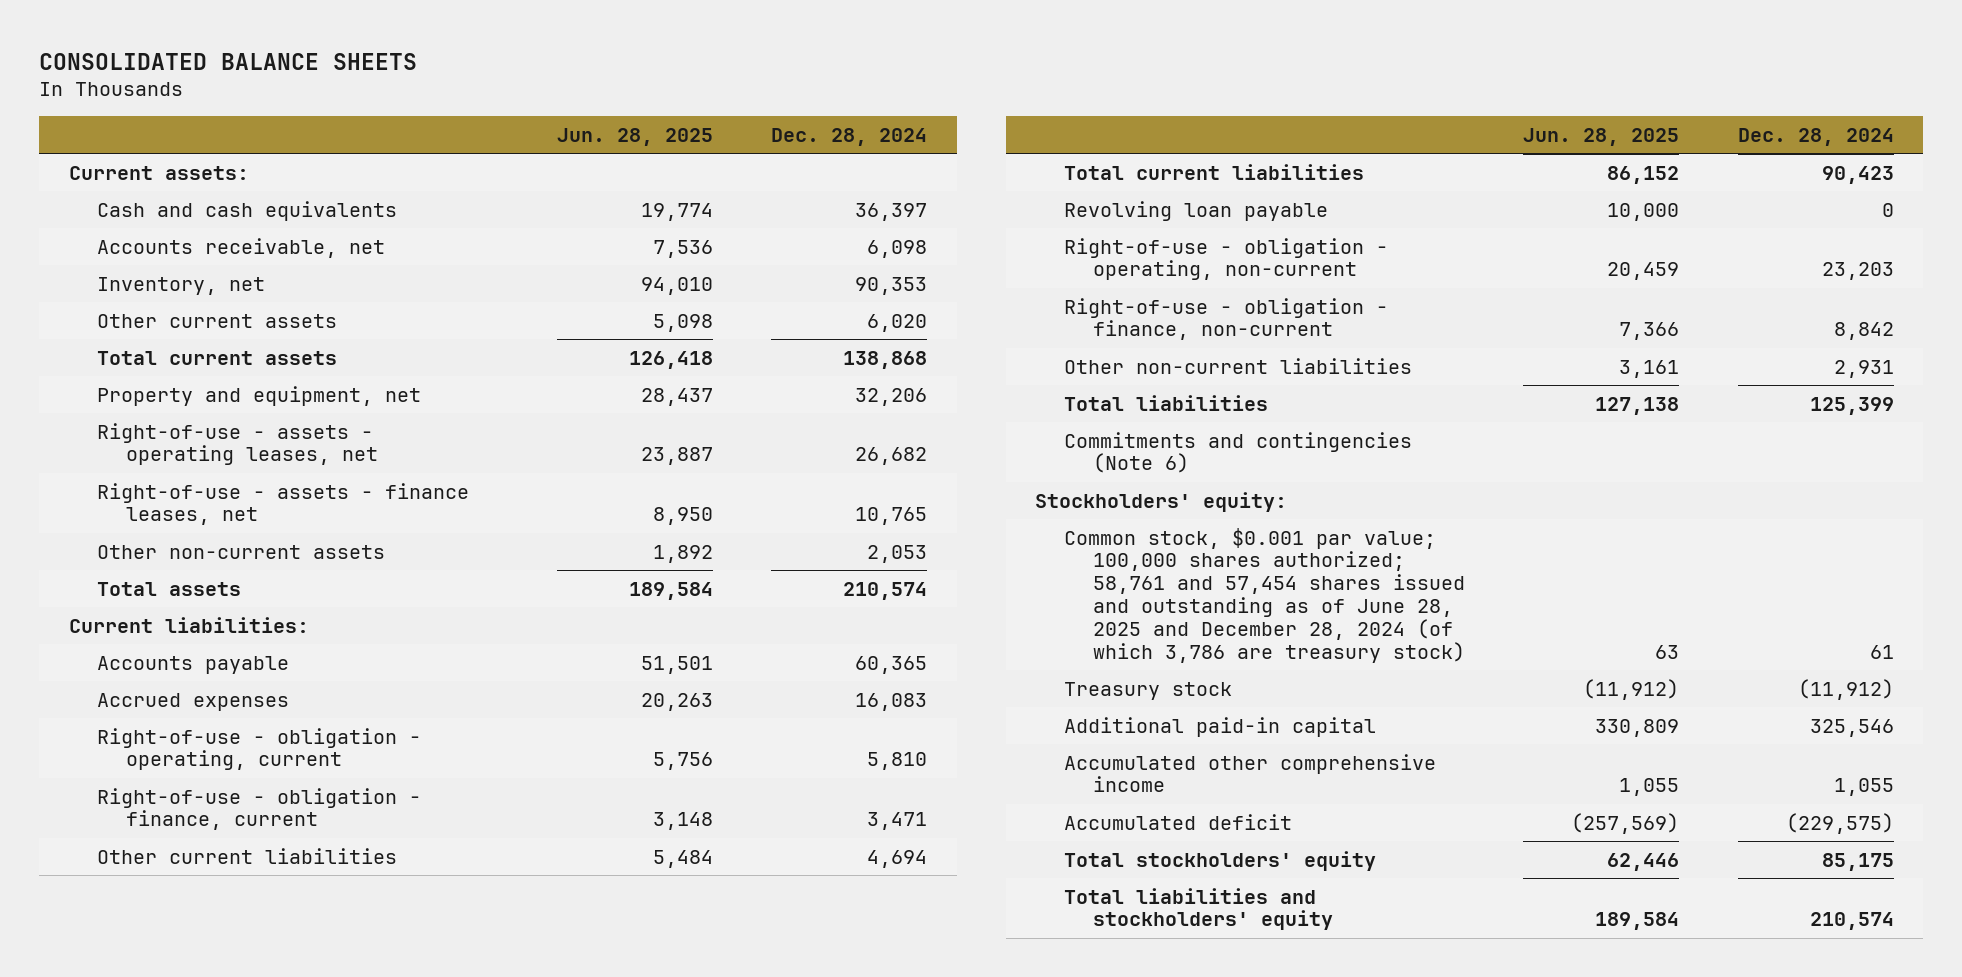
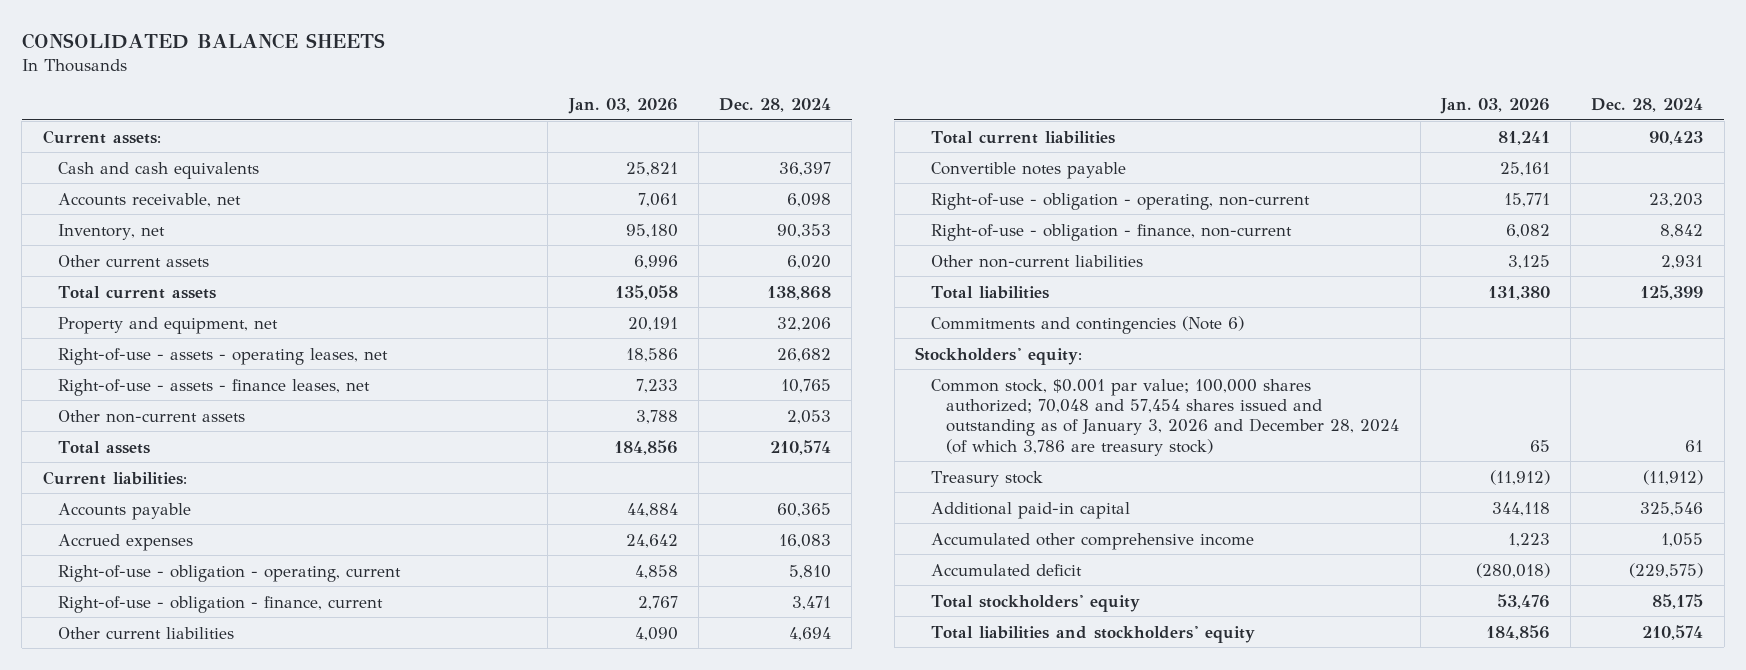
[556,127,713,146] Jun. 28, 2025 -> none
none -> [567,97,678,114] Jan. 03, 2026
[1063,200,1328,221] Revolving loan payable -> none
none -> [930,161,1126,179] Convertible notes payable
[1063,527,1465,663] Common stock, $0.001 par value; 100,000 shares authorized; 58,761 and 57,454 shares issued and outstanding as of June 28, 2025 and December 28, 2024 (of which 3,786 are treasury stock) -> [930,378,1400,456] Common stock, $0.001 par value; 100,000 shares authorized; 70,048 and 57,454 shares issued and outstanding as of January 3, 2026 and December 28, 2024 (of which 3,786 are treasury stock)

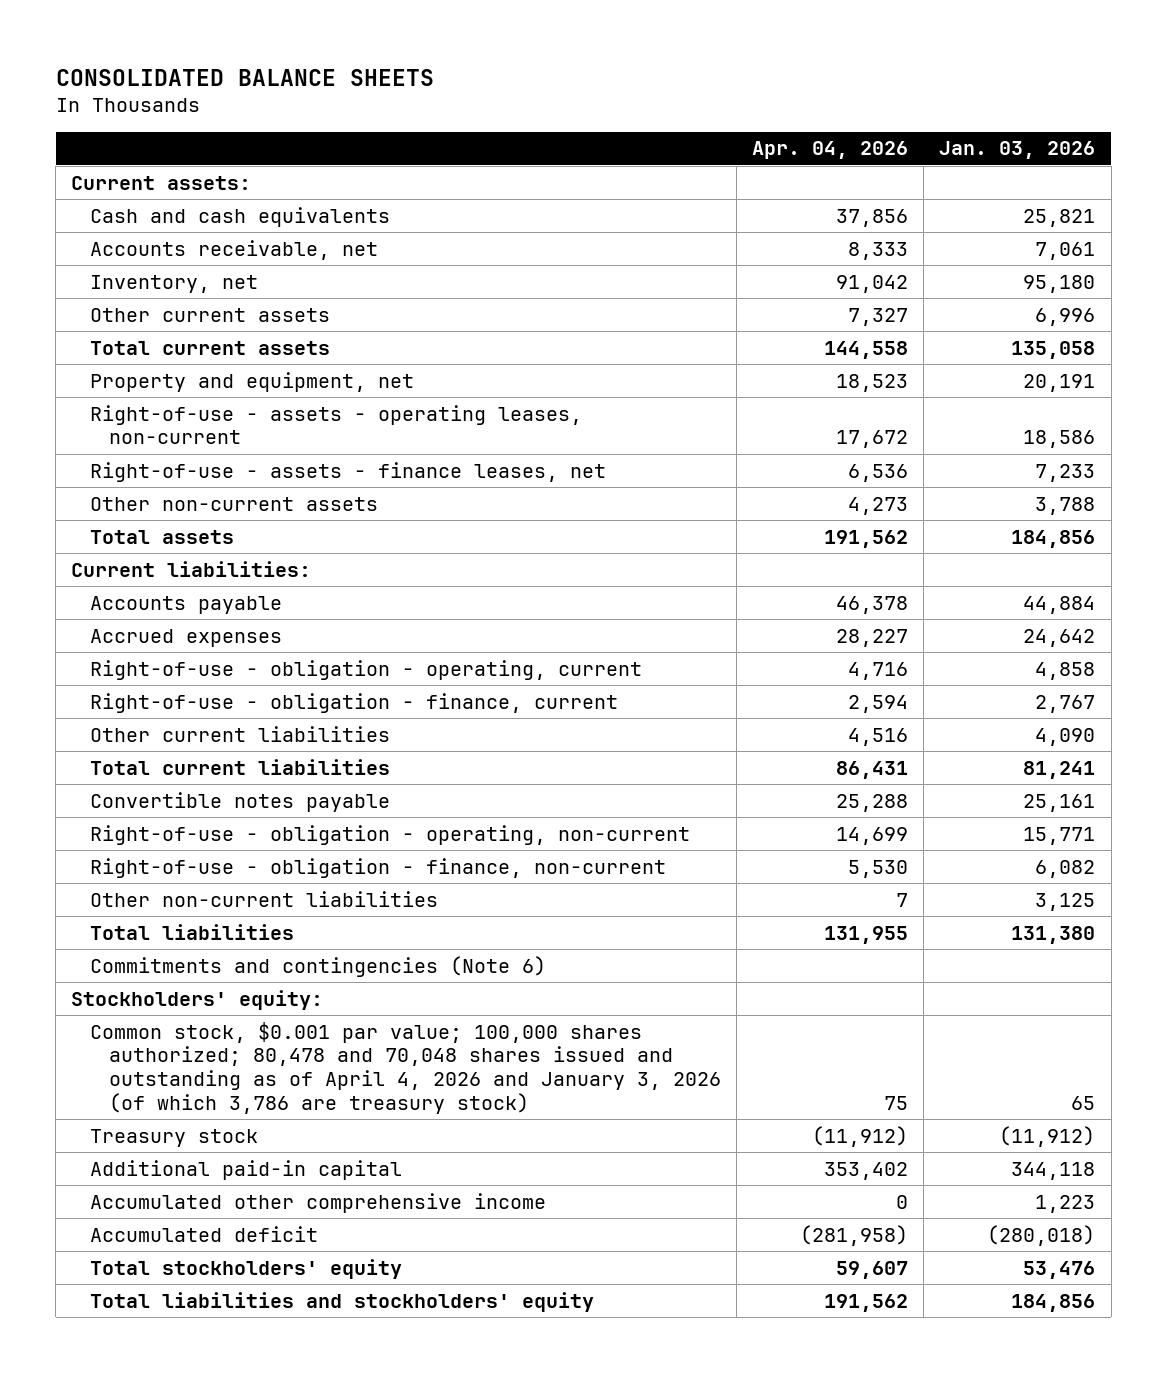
[719,97,832,112] Dec. 28, 2024 -> none
none -> [751,141,908,160] Apr. 04, 2026
[58,347,389,365] Right-of-use - assets - operating leases, net -> [89,404,582,445] Right-of-use - assets - operating leases, non-current
[930,378,1400,456] Common stock, $0.001 par value; 100,000 shares authorized; 70,048 and 57,454 shares issued and outstanding as of January 3, 2026 and December 28, 2024 (of which 3,786 are treasury stock) -> [89,1021,721,1114] Common stock, $0.001 par value; 100,000 shares authorized; 80,478 and 70,048 shares issued and outstanding as of April 4, 2026 and January 3, 2026 (of which 3,786 are treasury stock)

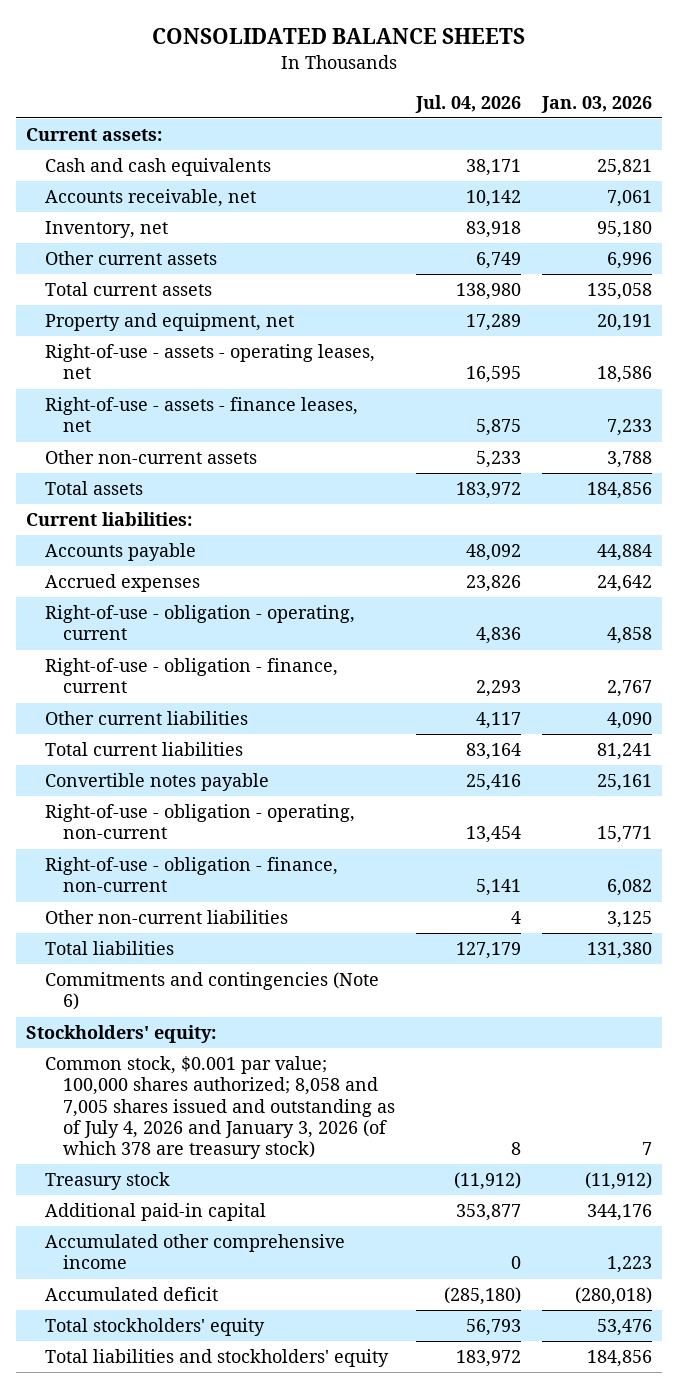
[751,141,908,160] Apr. 04, 2026 -> none
none -> [414,94,521,113] Jul. 04, 2026
[89,404,582,445] Right-of-use - assets - operating leases, non-current -> [44,344,375,380] Right-of-use - assets - operating leases, net
[89,1021,721,1114] Common stock, $0.001 par value; 100,000 shares authorized; 80,478 and 70,048 shares issued and outstanding as of April 4, 2026 and January 3, 2026 (of which 3,786 are treasury stock) -> [44,1056,396,1159] Common stock, $0.001 par value; 100,000 shares authorized; 8,058 and 7,005 shares issued and outstanding as of July 4, 2026 and January 3, 2026 (of which 378 are treasury stock)
[1071,1095,1096,1110] 65 -> [641,1141,652,1155] 7
[1011,1161,1096,1180] 344,118 -> [586,1204,652,1222] 344,176

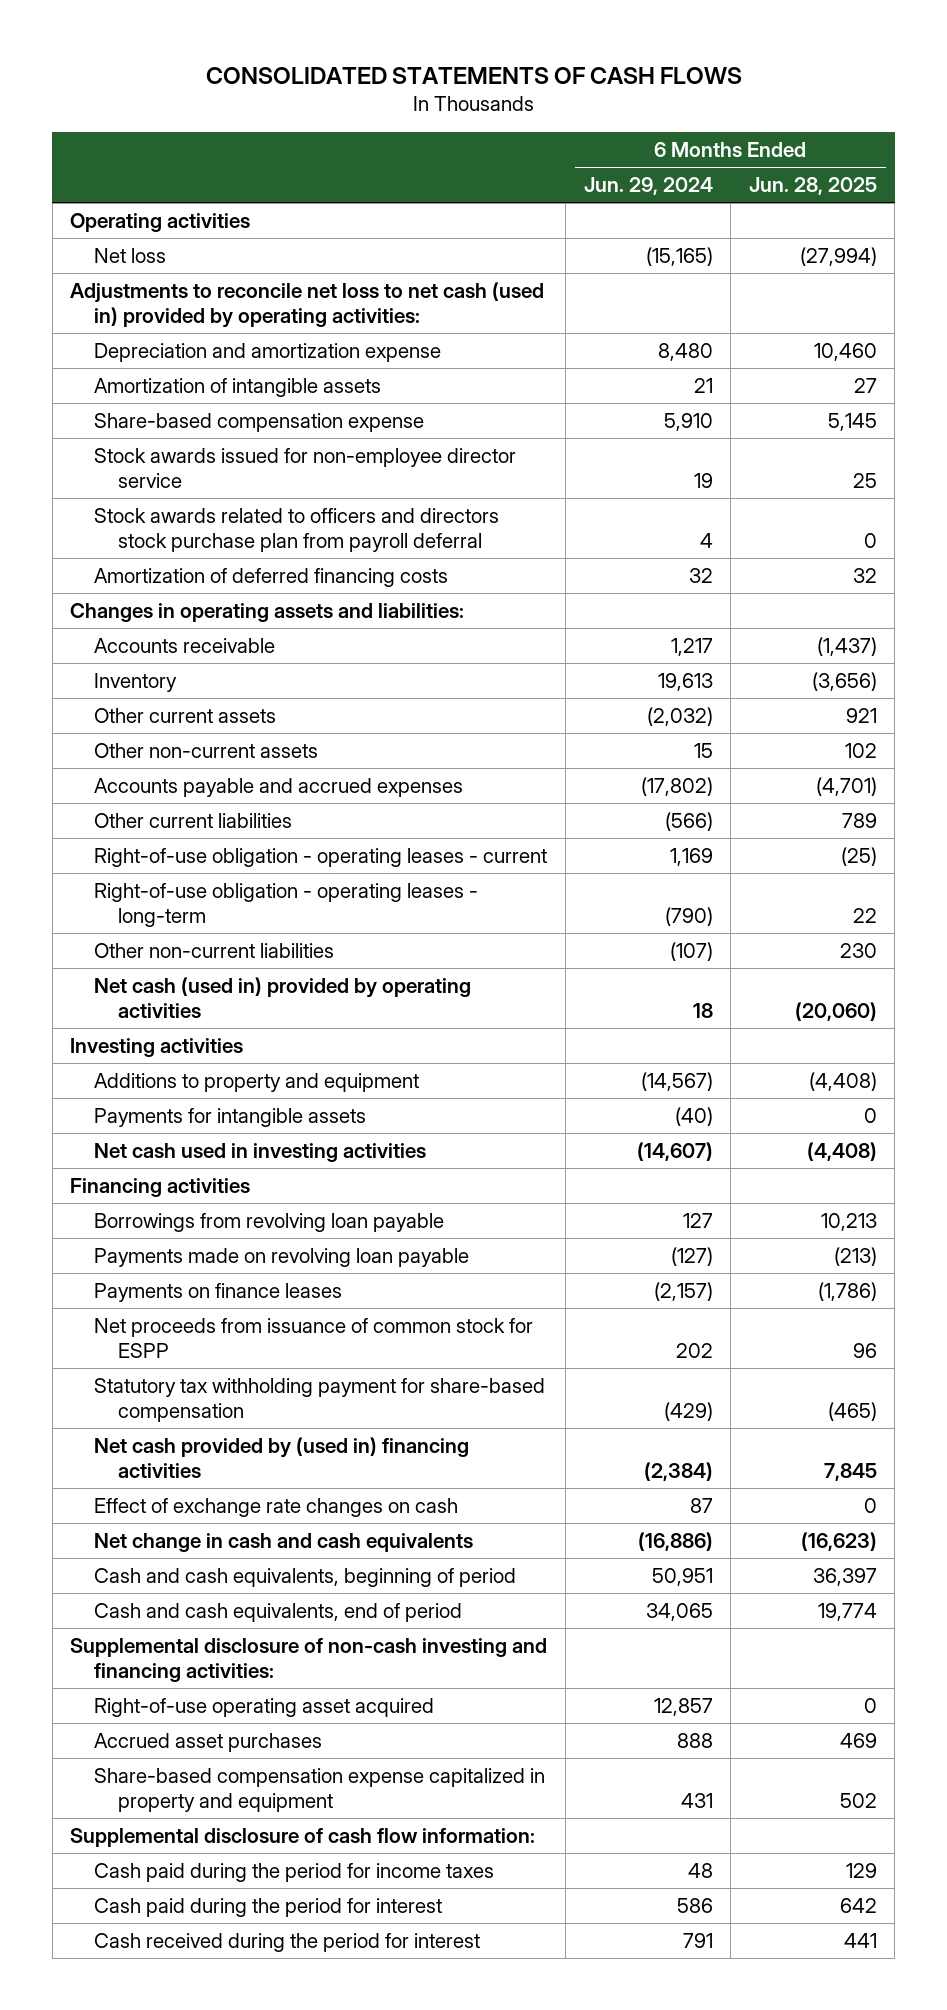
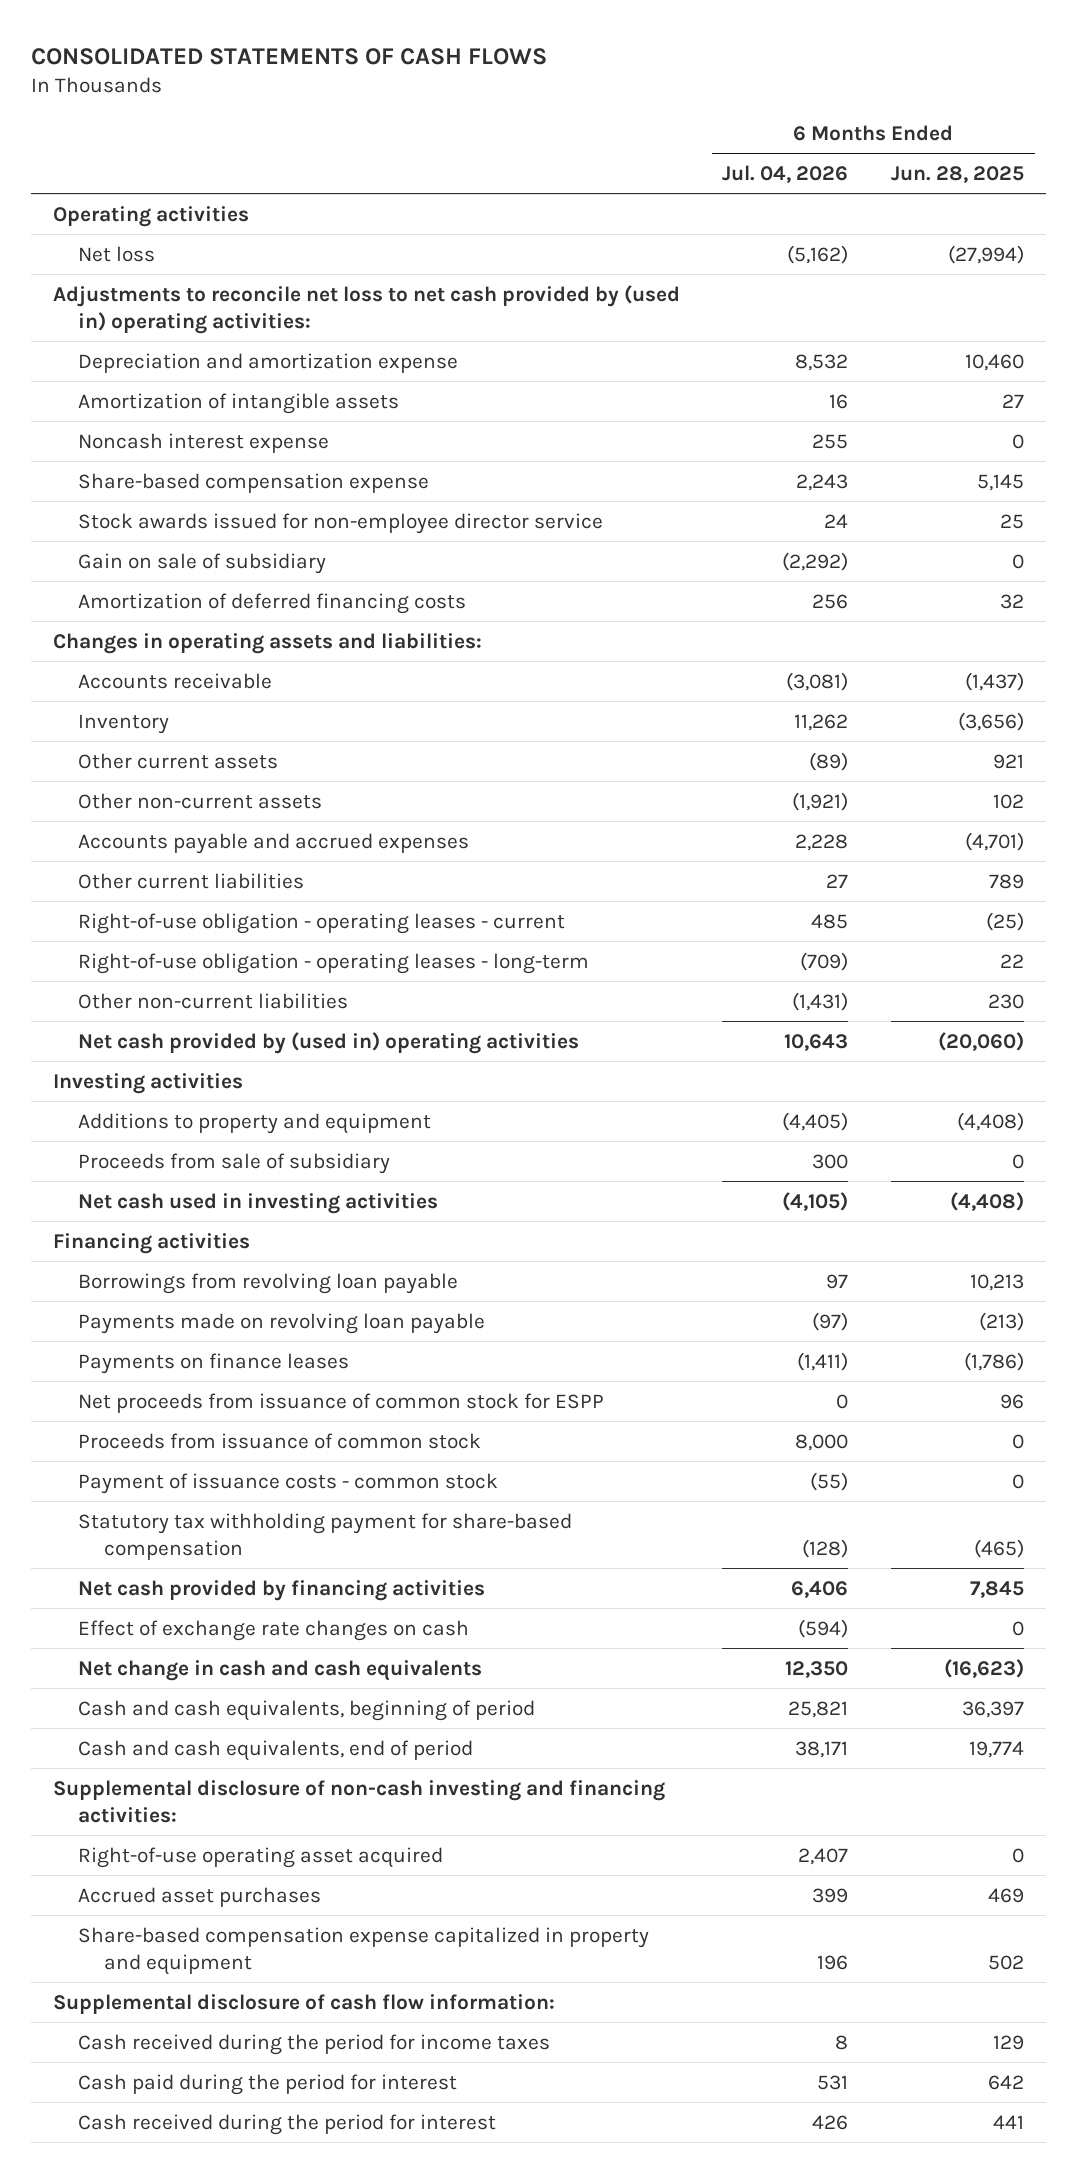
[583,177,713,196] Jun. 29, 2024 -> none
none -> [722,164,849,183] Jul. 04, 2026
[70,282,545,328] Adjustments to reconcile net loss to net cash (used in) provided by operating activities: -> [52,284,680,334] Adjustments to reconcile net loss to net cash provided by (used in) operating activities:
none -> [78,432,330,453] Noncash interest expense
[94,508,500,552] Stock awards related to officers and directors stock purchase plan from payroll deferral -> none
none -> [78,552,327,574] Gain on sale of subsidiary
[94,977,472,1018] Net cash (used in) provided by operating activities -> [78,1031,580,1054] Net cash provided by (used in) operating activities
[94,1108,367,1128] Payments for intangible assets -> none
none -> [78,1152,391,1174] Proceeds from sale of subsidiary
none -> [78,1432,482,1449] Proceeds from issuance of common stock
none -> [78,1472,499,1494] Payment of issuance costs - common stock
[94,1437,470,1478] Net cash provided by (used in) financing activities -> [78,1579,486,1601] Net cash provided by financing activities
[94,1863,495,1883] Cash paid during the period for income taxes -> [78,2033,551,2055] Cash received during the period for income taxes

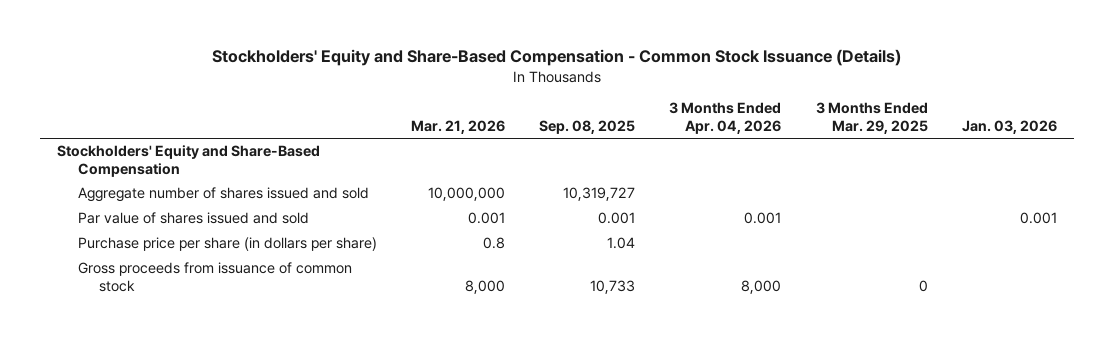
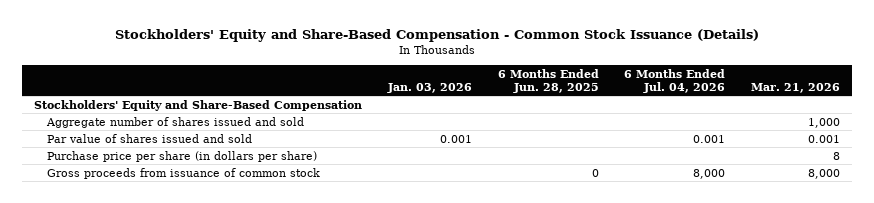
[539,120,636,135] Sep. 08, 2025 -> none
[669,102,782,135] 3 Months Ended Apr. 04, 2026 -> none
[815,102,928,135] 3 Months Ended Mar. 29, 2025 -> none
none -> [497,68,599,93] 6 Months Ended Jun. 28, 2025
none -> [624,68,726,93] 6 Months Ended Jul. 04, 2026
[428,187,506,202] 10,000,000 -> [807,117,840,128] 1,000
[483,237,506,250] 0.8 -> [832,151,840,160] 8

